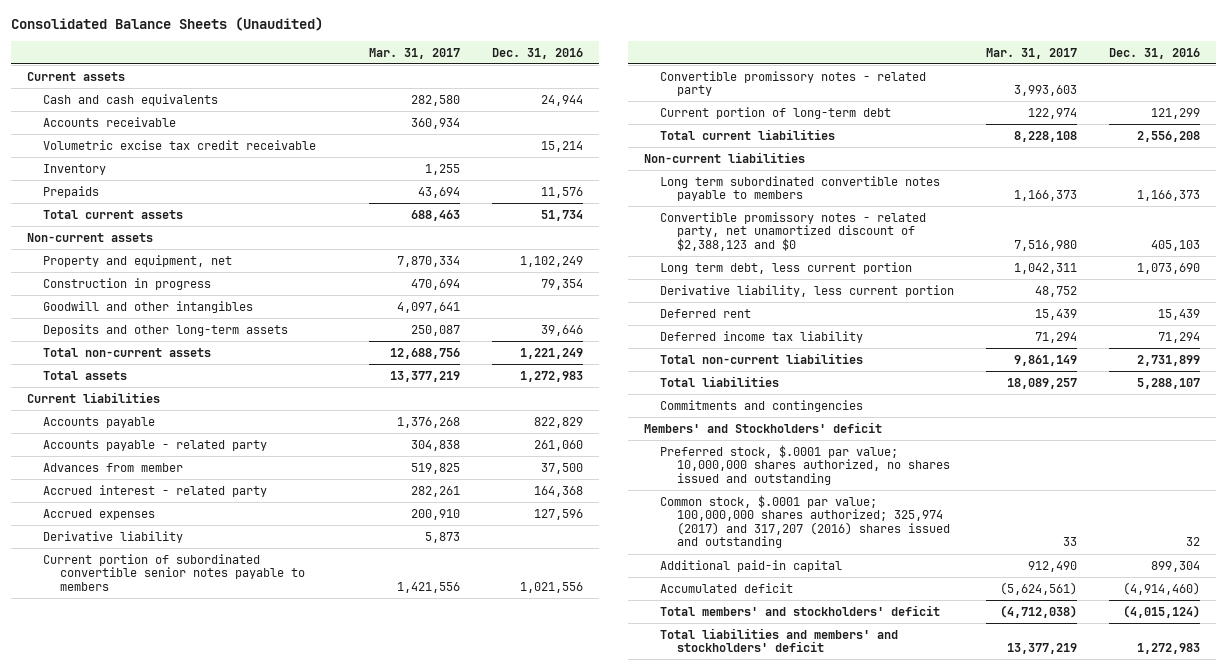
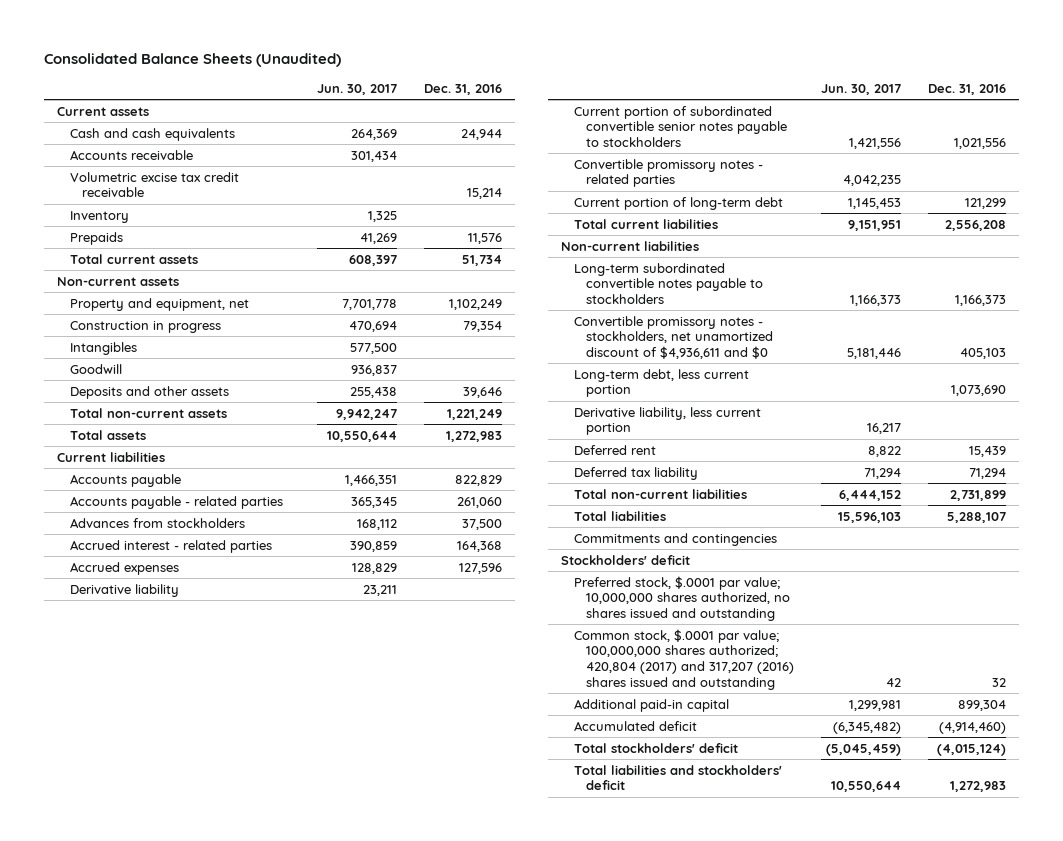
[369,47,461,59] Mar. 31, 2017 -> none
none -> [316,83,397,95] Jun. 30, 2017
[43,300,254,313] Goodwill and other intangibles -> [69,341,137,355] Intangibles
none -> [69,363,122,374] Goodwill
[43,323,289,336] Deposits and other long-term assets -> [69,385,229,399] Deposits and other assets
[43,439,268,451] Accounts payable - related party -> [69,495,283,509] Accounts payable - related parties
[43,462,184,472] Advances from member -> [69,517,245,528] Advances from stockholders
[43,484,268,497] Accrued interest - related party -> [69,539,272,553] Accrued interest - related parties
[43,553,305,591] Current portion of subordinated convertible senior notes payable to members -> [573,105,787,147] Current portion of subordinated convertible senior notes payable to stockholders
[660,70,927,97] Convertible promissory notes - related party -> [573,158,763,188] Convertible promissory notes - related parties
[660,175,941,202] Long term subordinated convertible notes payable to members -> [573,262,763,304] Long-term subordinated convertible notes payable to stockholders
[660,211,927,251] Convertible promissory notes - related party, net unamortized discount of $2,388,123 and $0 -> [573,315,773,359] Convertible promissory notes - stockholders, net unamortized discount of $4,936,611 and $0
[660,261,913,274] Long term debt, less current portion -> [573,368,749,398] Long-term debt, less current portion
[660,330,864,343] Deferred income tax liability -> [573,466,698,480] Deferred tax liability
[643,421,882,433] Members' and Stockholders' deficit -> [561,554,691,565] Stockholders' deficit
[660,494,950,549] Common stock, $.0001 par value; 100,000,000 shares authorized; 325,974 (2017) and 317,207 (2016) shares issued and outstanding -> [573,628,794,690] Common stock, $.0001 par value; 100,000,000 shares authorized; 420,804 (2017) and 317,207 (2016) shares issued and outstanding
[660,604,941,616] Total members' and stockholders' deficit -> [573,742,738,753] Total stockholders' deficit
[660,627,899,653] Total liabilities and members' and stockholders' deficit -> [573,764,782,791] Total liabilities and stockholders' deficit

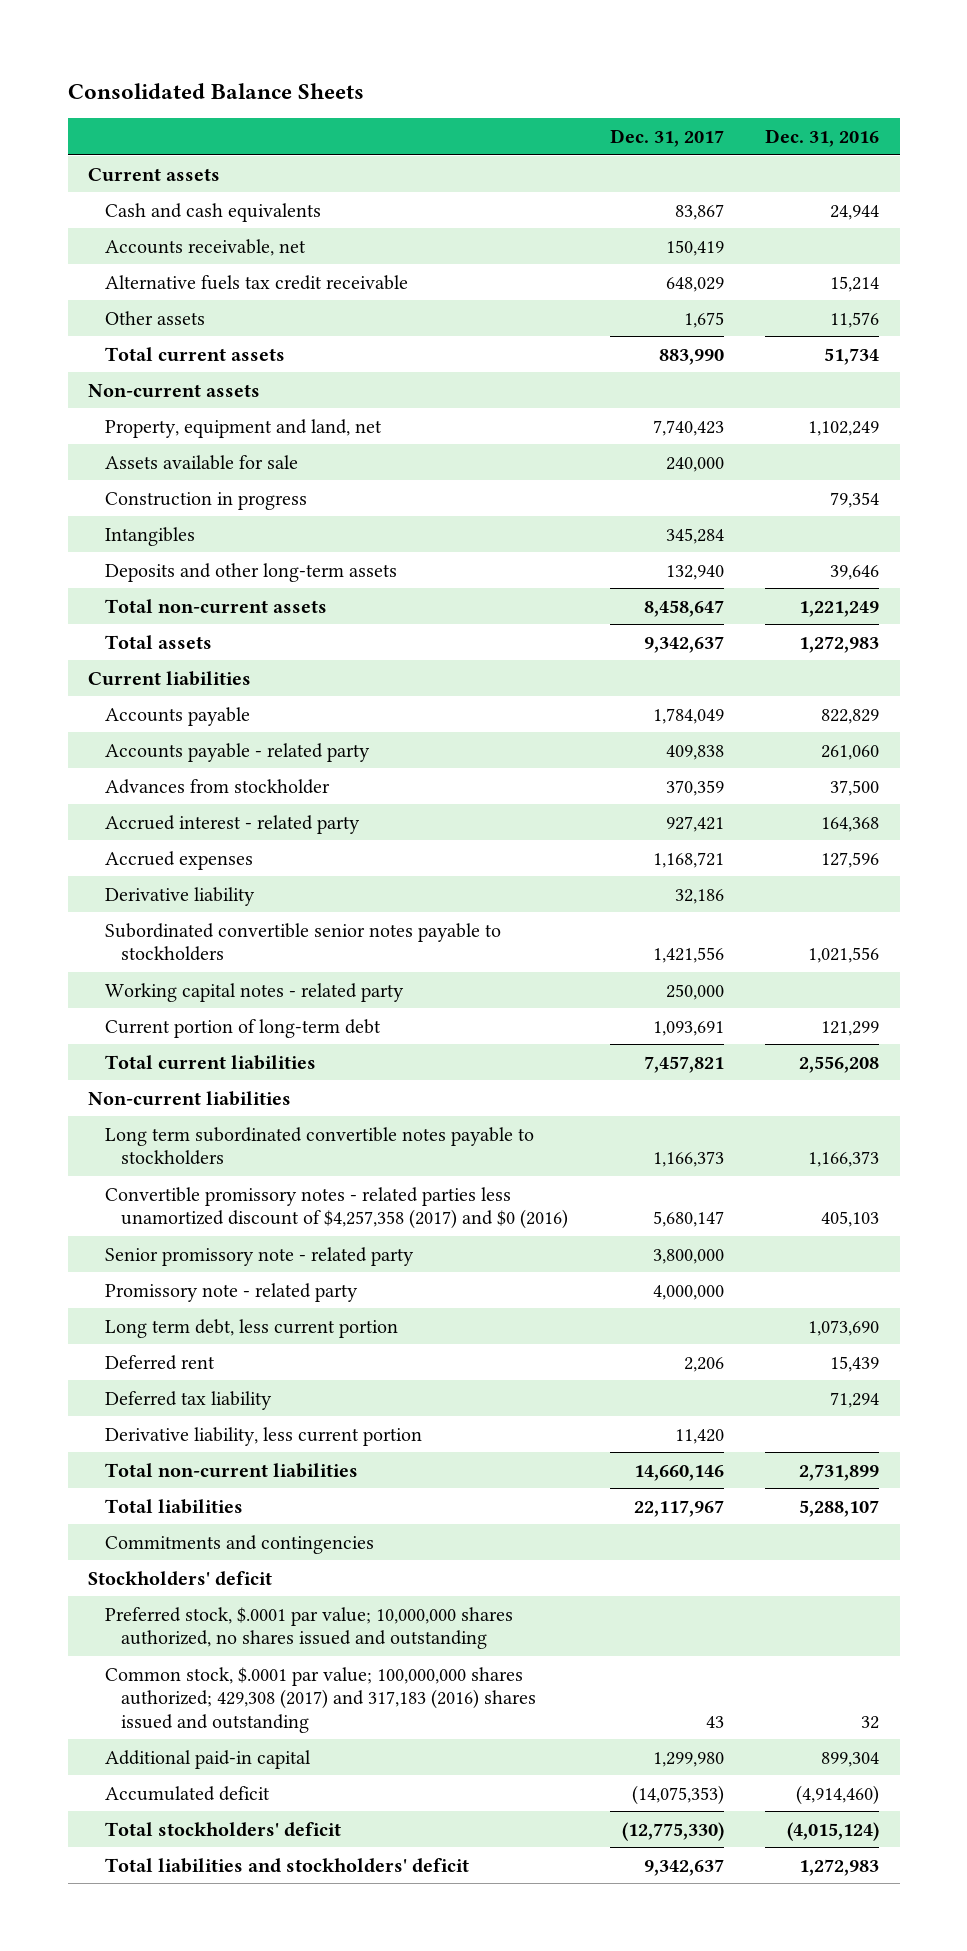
[43,53,341,68] Consolidated Balance Sheets (Unaudited) -> [67,82,364,99] Consolidated Balance Sheets
[316,83,397,95] Jun. 30, 2017 -> none
none -> [609,129,724,148] Dec. 31, 2017
[69,210,129,223] Inventory -> none
[69,149,193,160] Accounts receivable -> [104,238,306,256] Accounts receivable, net
[69,171,239,198] Volumetric excise tax credit receivable -> [104,274,408,290] Alternative fuels tax credit receivable
[69,231,123,245] Prepaids -> [104,310,205,325] Other assets
[69,297,249,311] Property and equipment, net -> [104,418,382,438] Property, equipment and land, net
none -> [104,454,298,470] Assets available for sale
[69,363,122,374] Goodwill -> none
[69,385,229,399] Deposits and other assets -> [104,562,397,582] Deposits and other long-term assets
[69,495,283,509] Accounts payable - related parties -> [104,742,370,762] Accounts payable - related party
[69,517,245,528] Advances from stockholders -> [104,778,330,794] Advances from stockholder
[69,539,272,553] Accrued interest - related parties -> [104,814,360,834] Accrued interest - related party
[573,105,787,147] Current portion of subordinated convertible senior notes payable to stockholders -> [104,922,501,962] Subordinated convertible senior notes payable to stockholders
[573,158,763,188] Convertible promissory notes - related parties -> [104,982,404,1002] Working capital notes - related party
[573,262,763,304] Long-term subordinated convertible notes payable to stockholders -> [104,1126,534,1166] Long term subordinated convertible notes payable to stockholders
[573,315,773,359] Convertible promissory notes - stockholders, net unamortized discount of $4,936,611 and $0 -> [104,1186,569,1230] Convertible promissory notes - related parties less unamortized discount of $4,257,358 (2017) and $0 (2016)
none -> [104,1246,414,1266] Senior promissory note - related party
none -> [104,1282,358,1302] Promissory note - related party
[573,368,749,398] Long-term debt, less current portion -> [104,1318,398,1338] Long term debt, less current portion
[573,406,761,436] Derivative liability, less current portion -> [104,1426,422,1446] Derivative liability, less current portion
[573,628,794,690] Common stock, $.0001 par value; 100,000,000 shares authorized; 420,804 (2017) and 317,207 (2016) shares issued and outstanding -> [104,1666,537,1733] Common stock, $.0001 par value; 100,000,000 shares authorized; 429,308 (2017) and 317,183 (2016) shares issued and outstanding

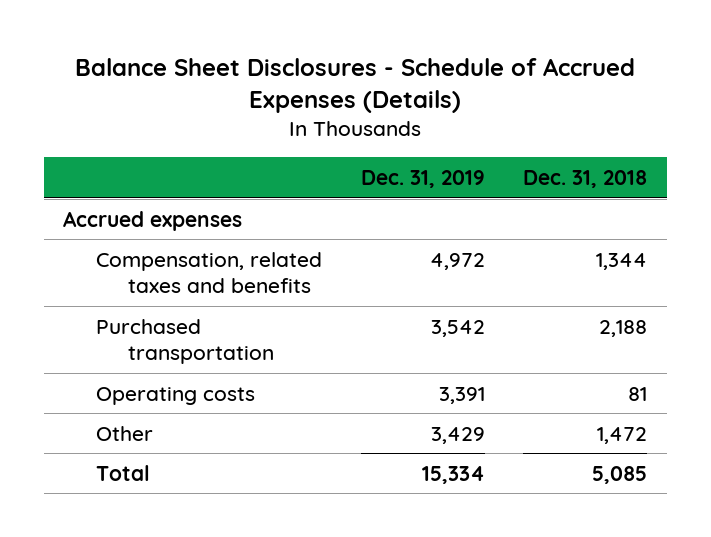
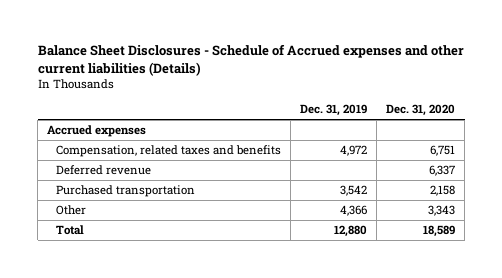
[75,58,636,114] Balance Sheet Disclosures - Schedule of Accrued Expenses (Details) -> [37,44,464,76] Balance Sheet Disclosures - Schedule of Accrued expenses and other current liabilities (Details)
[523,169,648,188] Dec. 31, 2018 -> none
none -> [386,104,456,117] Dec. 31, 2020
none -> [55,164,151,175] Deferred revenue
[95,386,255,405] Operating costs -> none
[430,426,485,444] 3,429 -> [339,204,367,216] 4,366
[421,465,485,484] 15,334 -> [333,224,367,237] 12,880

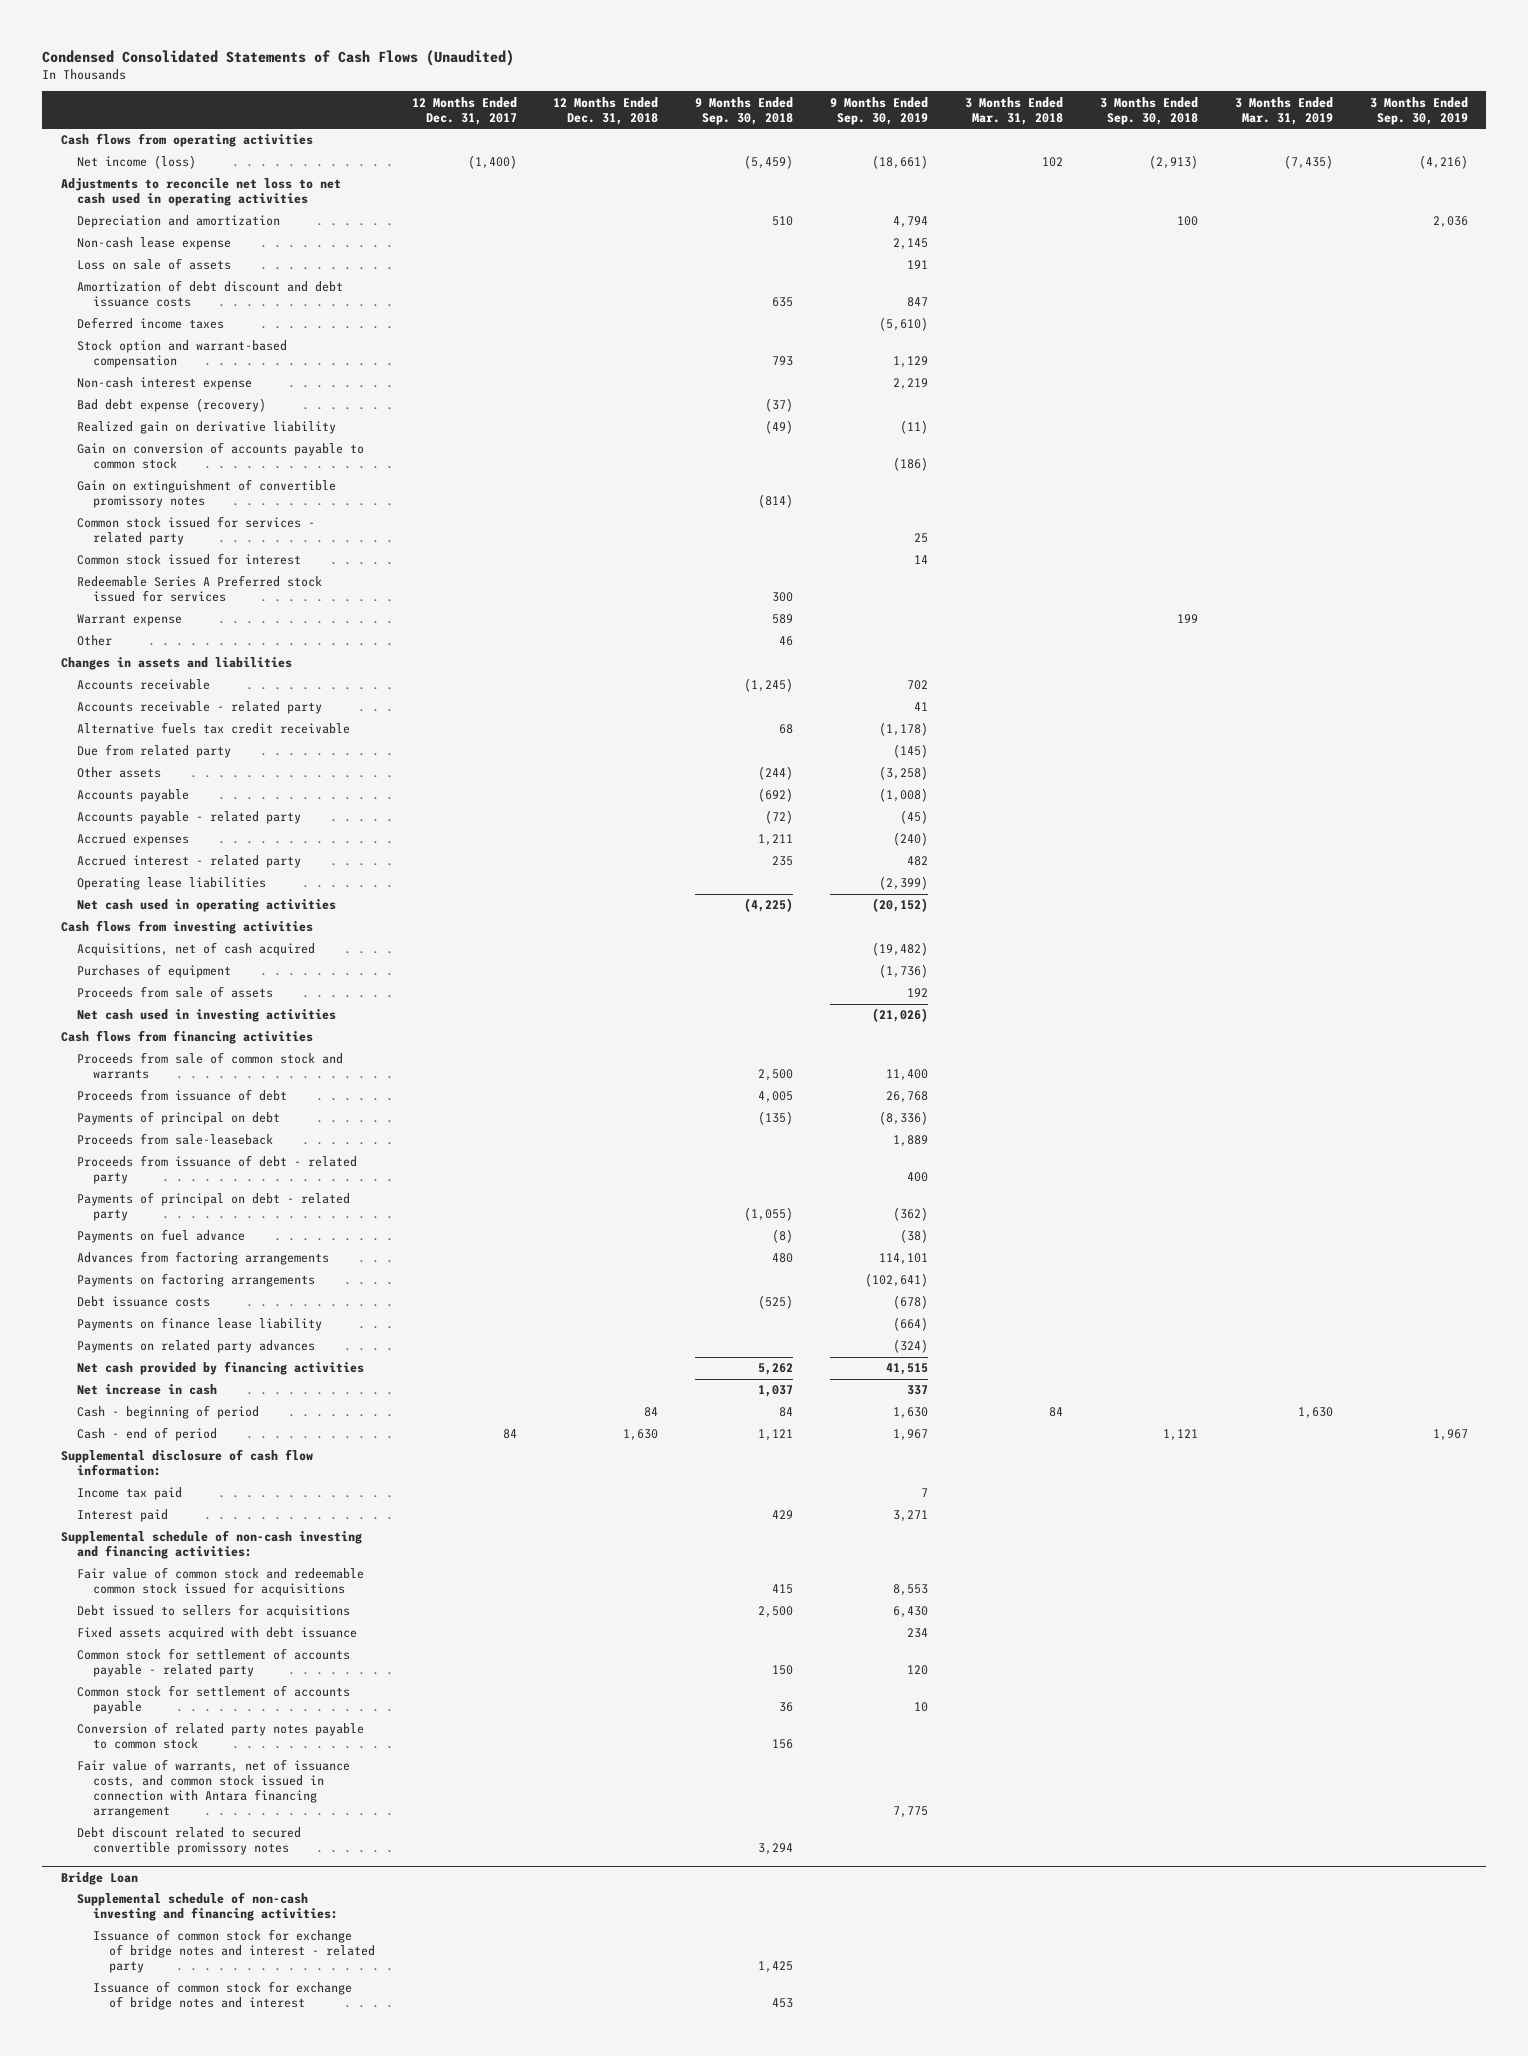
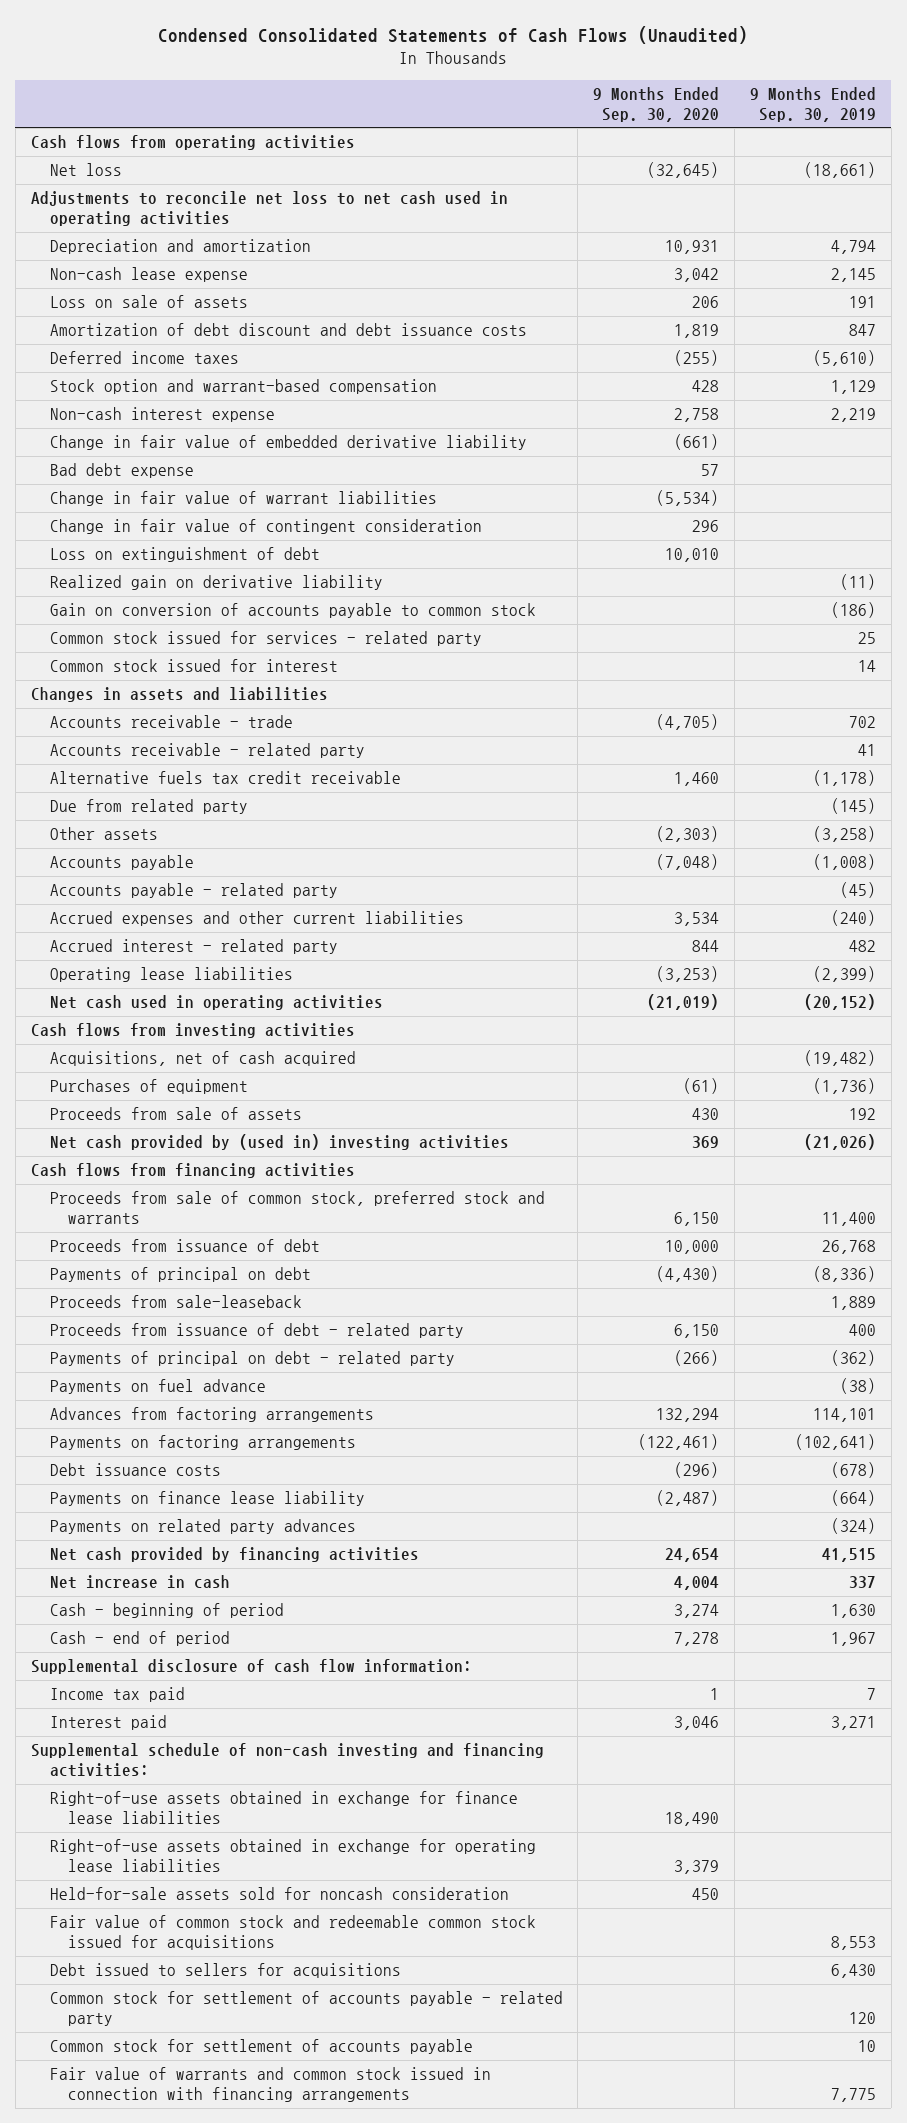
[411,96,517,125] 12 Months Ended Dec. 31, 2017 -> none
[553,96,659,125] 12 Months Ended Dec. 31, 2018 -> none
[695,96,794,125] 9 Months Ended Sep. 30, 2018 -> none
[964,96,1063,125] 3 Months Ended Mar. 31, 2018 -> none
[1099,96,1198,125] 3 Months Ended Sep. 30, 2018 -> none
[1234,96,1333,125] 3 Months Ended Mar. 31, 2019 -> none
[1369,96,1468,125] 3 Months Ended Sep. 30, 2019 -> none
none -> [593,86,720,122] 9 Months Ended Sep. 30, 2020
[76,155,196,170] Net income (loss) -> [49,163,122,177] Net loss
none -> [49,435,527,451] Change in fair value of embedded derivative liability
[76,398,266,413] Bad debt expense (recovery) -> [49,463,194,479] Bad debt expense
none -> [49,491,437,507] Change in fair value of warrant liabilities
none -> [49,519,482,535] Change in fair value of contingent consideration
none -> [49,547,320,563] Loss on extinguishment of debt
[76,479,336,509] Gain on extinguishment of convertible promissory notes -> none
[76,575,322,603] Redeemable Series A Preferred stock issued for services -> none
[76,614,182,627] Warrant expense -> none
[76,635,112,647] Other -> none
[76,679,210,691] Accounts receivable -> [49,715,293,729] Accounts receivable - trade
[76,833,189,847] Accrued expenses -> none
none -> [49,911,464,927] Accrued expenses and other current liabilities
[76,1009,336,1023] Net cash used in investing activities -> [49,1134,509,1151] Net cash provided by (used in) investing activities
[76,1052,343,1080] Proceeds from sale of common stock and warrants -> [49,1191,545,1225] Proceeds from sale of common stock, preferred stock and warrants
none -> [49,1791,518,1825] Right-of-use assets obtained in exchange for finance lease liabilities
none -> [49,1839,536,1873] Right-of-use assets obtained in exchange for operating lease liabilities
none -> [49,1887,509,1901] Held-for-sale assets sold for noncash consideration
[76,1627,357,1641] Fixed assets acquired with debt issuance -> none
[76,1722,364,1750] Conversion of related party notes payable to common stock -> none
[76,1827,301,1856] Debt discount related to secured convertible promissory notes -> none
[60,1871,138,1885] Bridge Loan -> none
[76,1892,338,1922] Supplemental schedule of non-cash investing and financing activities: -> none
[92,1929,375,1974] Issuance of common stock for exchange of bridge notes and interest - related party -> none
[92,1981,352,2011] Issuance of common stock for exchange of bridge notes and interest -> none
[76,1759,350,1819] Fair value of warrants, net of issuance costs, and common stock issued in connection with Antara financing arrangement -> [49,2067,491,2103] Fair value of warrants and common stock issued in connection with financing arrangements

